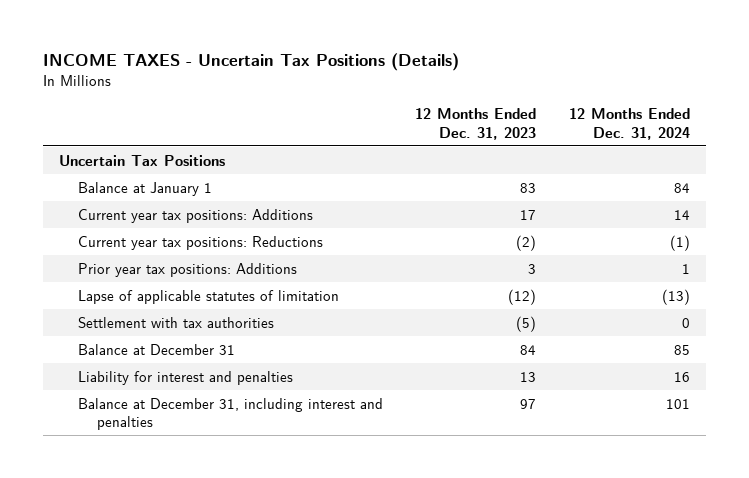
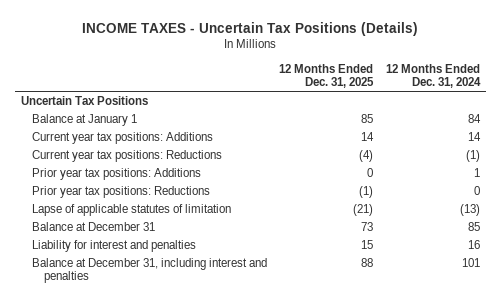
[415,108,537,140] 12 Months Ended Dec. 31, 2023 -> none
none -> [279,63,375,89] 12 Months Ended Dec. 31, 2025
none -> [32,185,211,198] Prior year tax positions: Reductions
[77,316,274,328] Settlement with tax authorities -> none

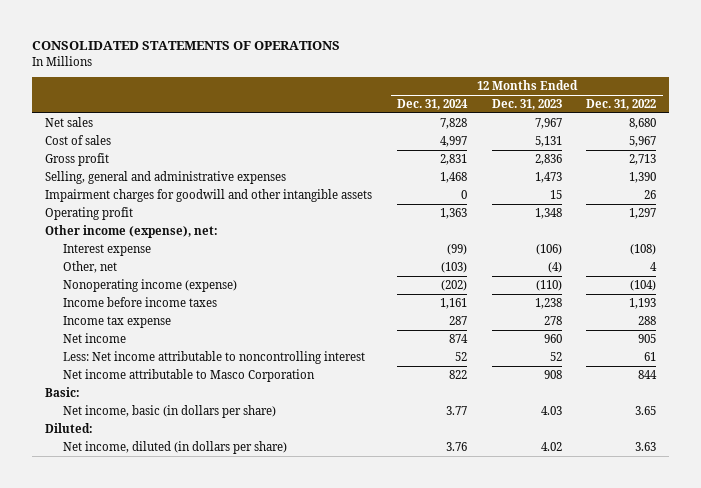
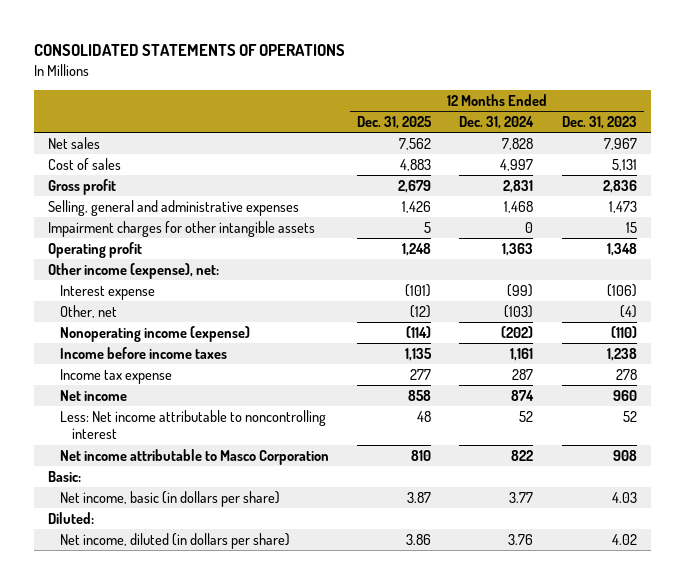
[586,99,657,111] Dec. 31, 2022 -> none
none -> [357,115,433,129] Dec. 31, 2025
[44,189,372,203] Impairment charges for goodwill and other intangible assets -> [48,220,316,237] Impairment charges for other intangible assets

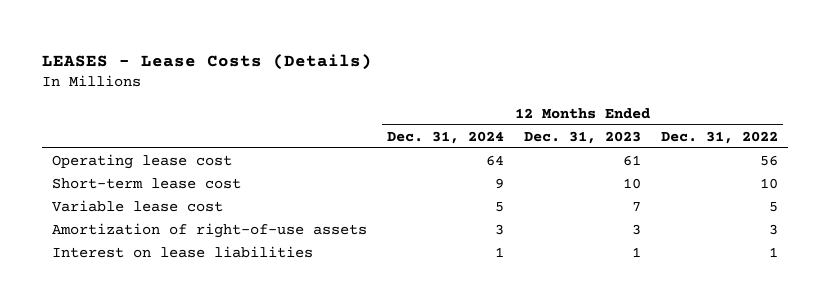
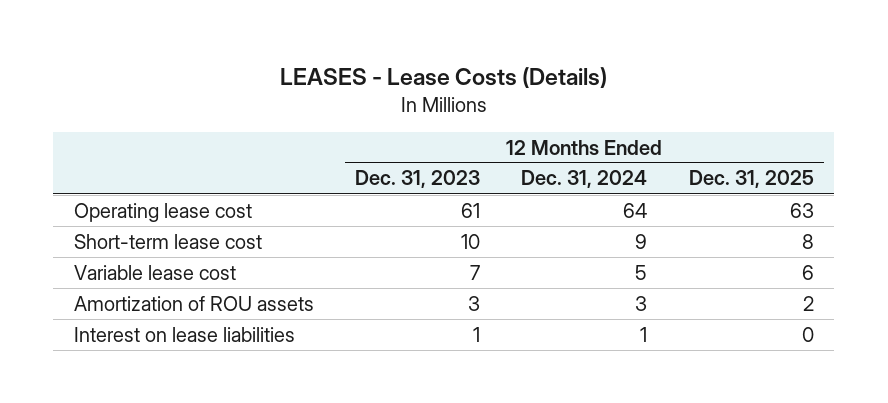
[661,130,779,144] Dec. 31, 2022 -> none
none -> [688,170,814,189] Dec. 31, 2025
[51,222,367,238] Amortization of right-of-use assets -> [73,295,314,311] Amortization of ROU assets

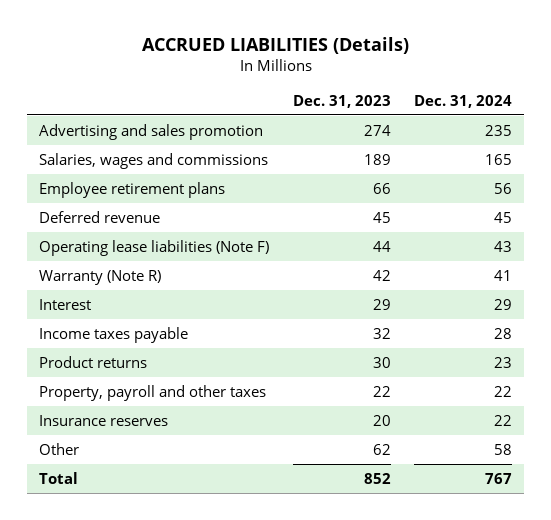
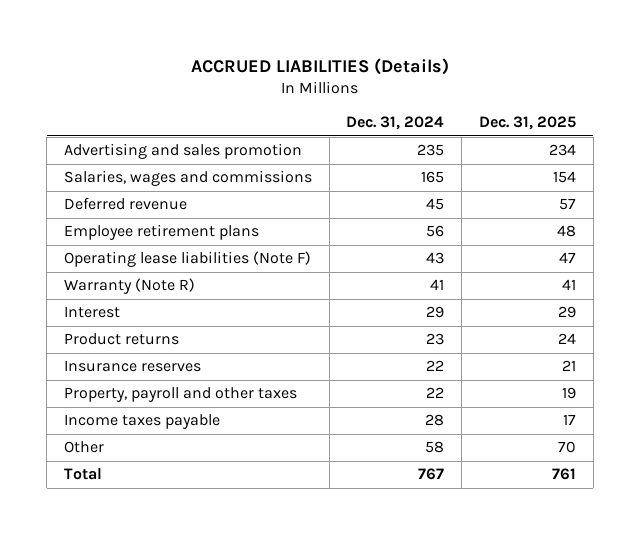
[292,94,391,108] Dec. 31, 2023 -> none
none -> [478,116,576,131] Dec. 31, 2025
[39,181,226,198] Employee retirement plans -> [64,224,260,241] Employee retirement plans
[39,384,267,401] Property, payroll and other taxes -> [64,387,298,403] Property, payroll and other taxes
[39,326,189,343] Income taxes payable -> [64,414,221,430] Income taxes payable

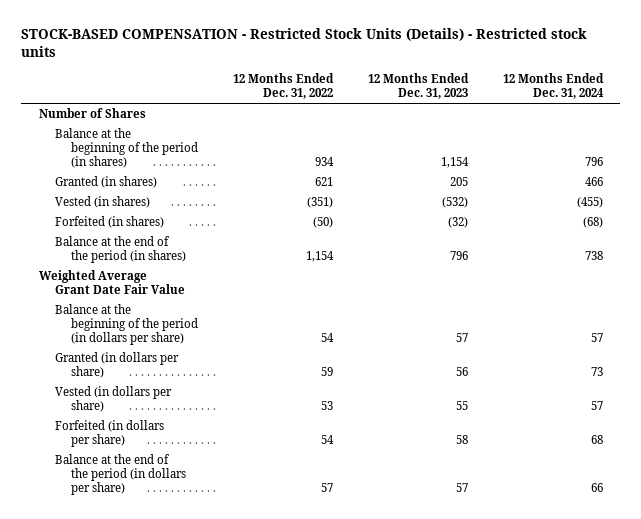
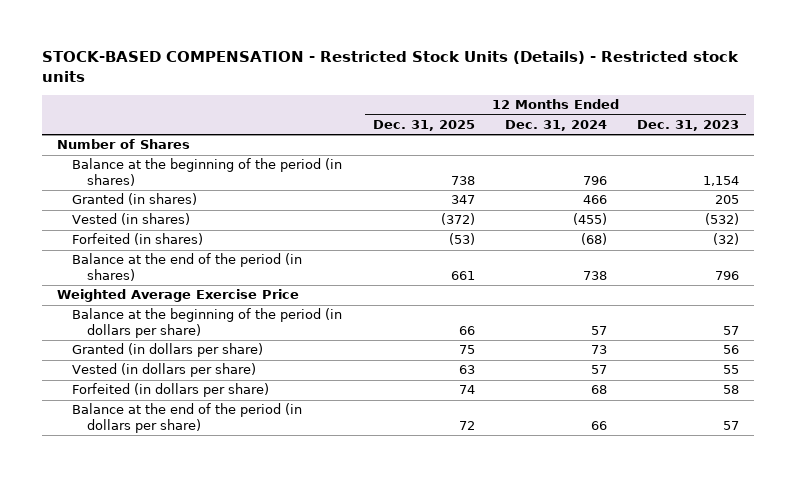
[233,73,335,100] 12 Months Ended Dec. 31, 2022 -> none
none -> [372,119,475,131] Dec. 31, 2025
[38,270,185,295] Weighted Average Grant Date Fair Value -> [57,289,300,303] Weighted Average Exercise Price

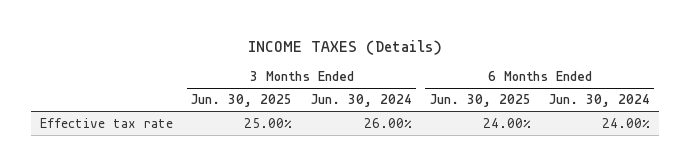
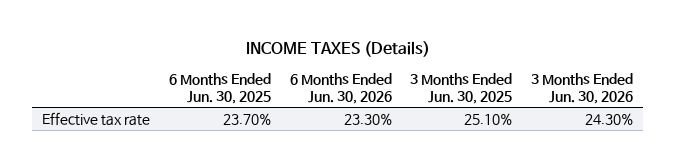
[310,94,412,108] Jun. 30, 2024 -> none
[548,94,650,108] Jun. 30, 2024 -> none
none -> [289,72,392,105] 6 Months Ended Jun. 30, 2026
none -> [531,72,634,105] 3 Months Ended Jun. 30, 2026
[244,118,293,129] 25.00% -> [464,113,513,126] 25.10%
[482,118,531,129] 24.00% -> [222,113,271,126] 23.70%

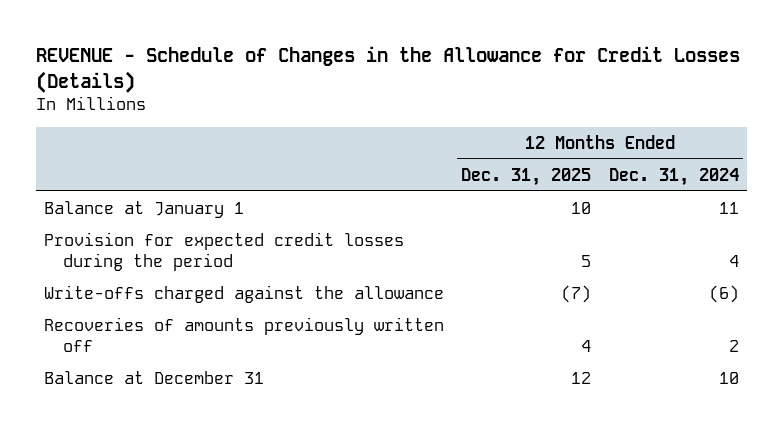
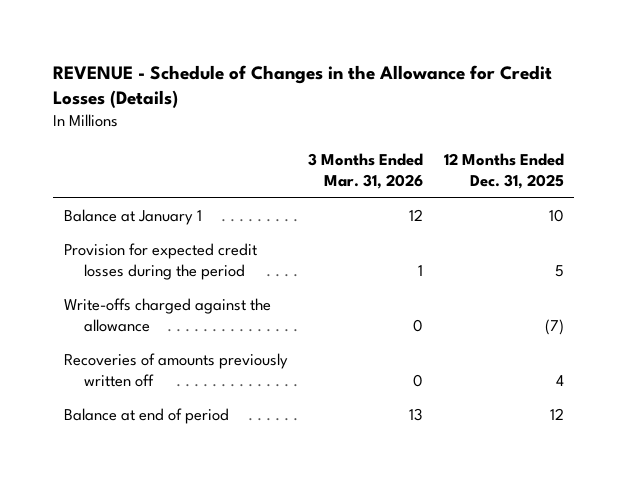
[608,167,739,186] Dec. 31, 2024 -> none
none -> [308,152,424,190] 3 Months Ended Mar. 31, 2026
[44,370,265,384] Balance at December 31 -> [63,408,229,425] Balance at end of period

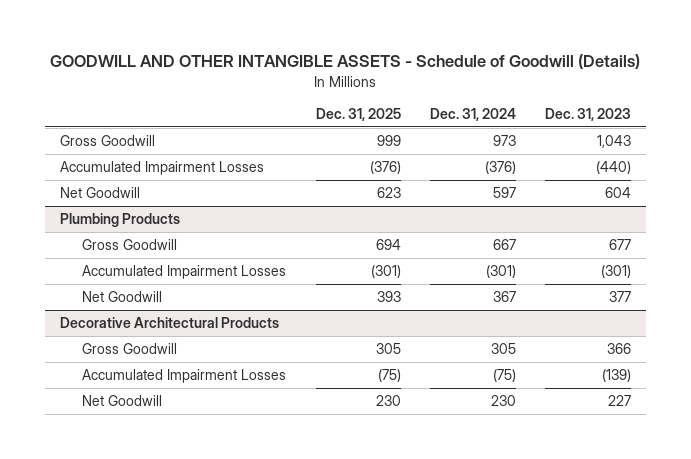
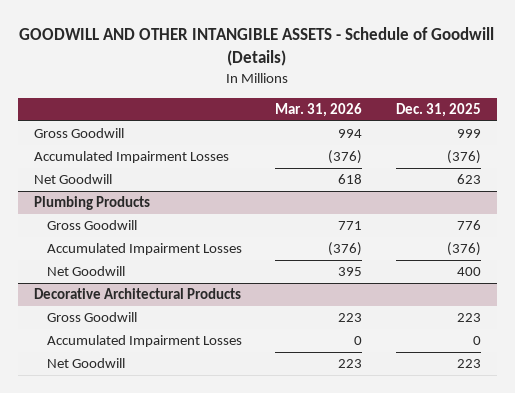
[429,108,516,122] Dec. 31, 2024 -> none
[544,108,631,122] Dec. 31, 2023 -> none
none -> [275,103,363,118] Mar. 31, 2026
[375,239,401,251] 694 -> [456,220,481,231] 776
[370,265,401,279] (301) -> [446,242,481,257] (376)
[376,291,401,303] 393 -> [456,267,481,277] 400
[375,343,401,355] 305 -> [456,313,481,323] 223
[377,369,401,383] (75) -> [472,336,481,346] 0
[375,395,401,407] 230 -> [456,359,481,369] 223

